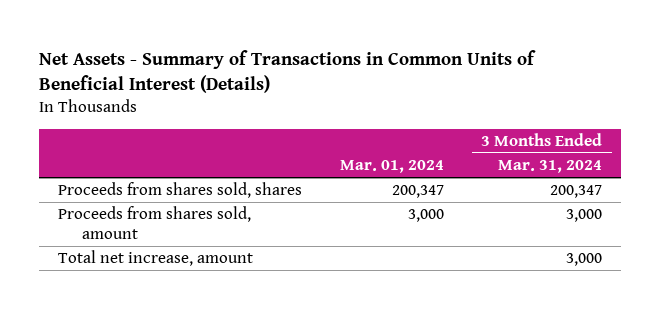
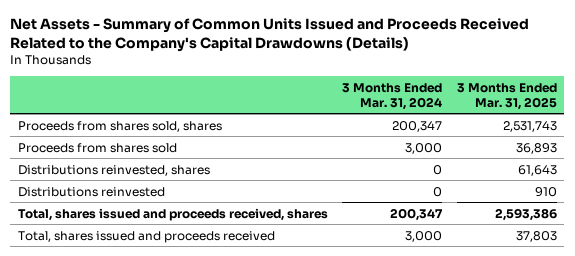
[39,49,537,94] Net Assets - Summary of Transactions in Common Units of Beneficial Interest (Details) -> [10,18,530,52] Net Assets - Summary of Common Units Issued and Proceeds Received Related to the Company's Capital Drawdowns (Details)
[339,160,444,174] Mar. 01, 2024 -> none
none -> [457,82,558,110] 3 Months Ended Mar. 31, 2025
[57,206,251,239] Proceeds from shares sold, amount -> [17,142,177,153] Proceeds from shares sold
none -> [17,164,210,176] Distributions reinvested, shares
none -> [17,186,165,197] Distributions reinvested
none -> [17,207,328,221] Total, shares issued and proceeds received, shares
[57,250,253,267] Total net increase, amount -> [17,230,275,243] Total, shares issued and proceeds received

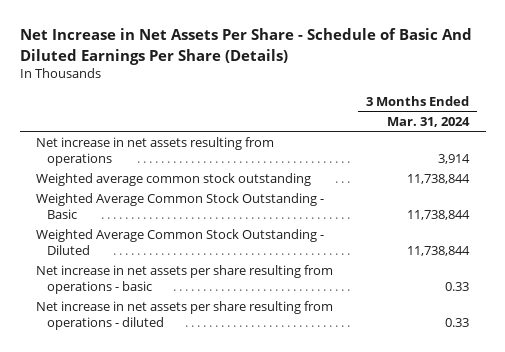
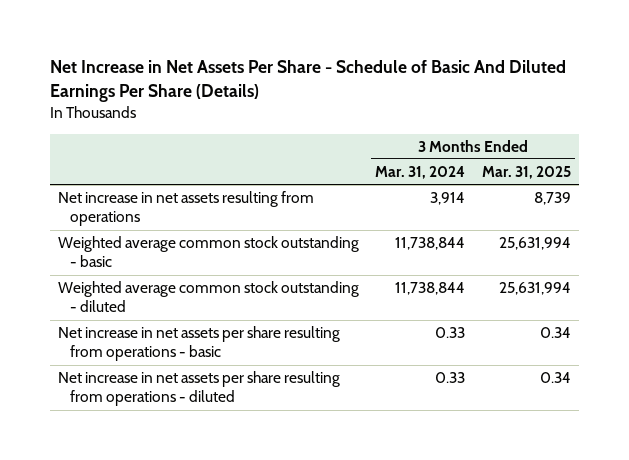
none -> [481,165,571,179] Mar. 31, 2025
[36,172,312,186] Weighted average common stock outstanding -> none
[36,192,325,219] Weighted Average Common Stock Outstanding - Basic -> [57,236,359,268] Weighted average common stock outstanding - basic
[36,228,325,255] Weighted Average Common Stock Outstanding - Diluted -> [57,281,359,313] Weighted average common stock outstanding - diluted

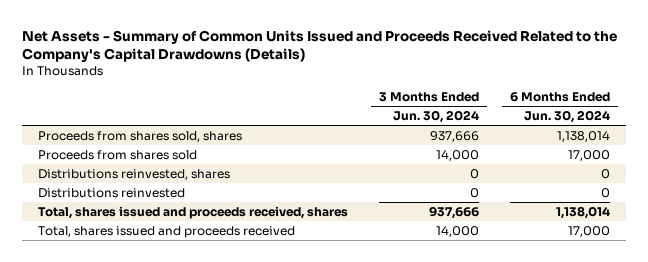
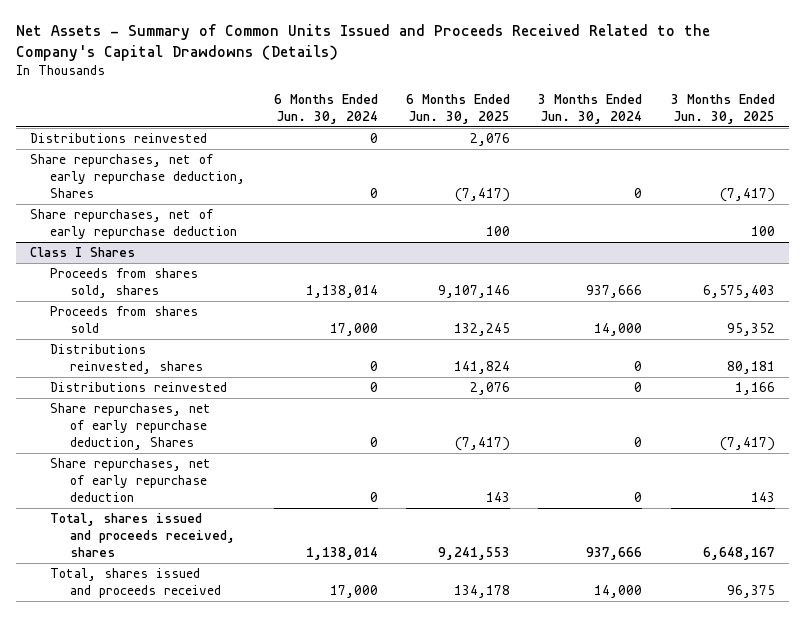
none -> [405,93,510,124] 6 Months Ended Jun. 30, 2025
none -> [670,93,775,124] 3 Months Ended Jun. 30, 2025
none -> [29,133,207,144] Distributions reinvested
none -> [29,154,246,198] Share repurchases, net of early repurchase deduction, Shares
none -> [29,209,238,240] Share repurchases, net of early repurchase deduction
none -> [29,247,135,258] Class I Shares
none -> [50,403,212,450] Share repurchases, net of early repurchase deduction, Shares
none -> [50,458,212,502] Share repurchases, net of early repurchase deduction

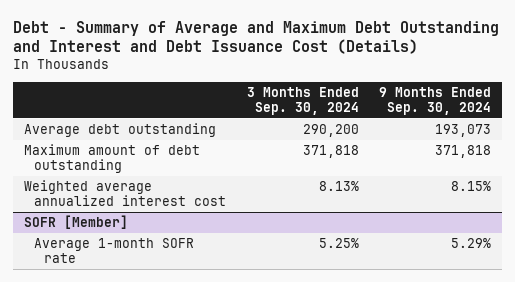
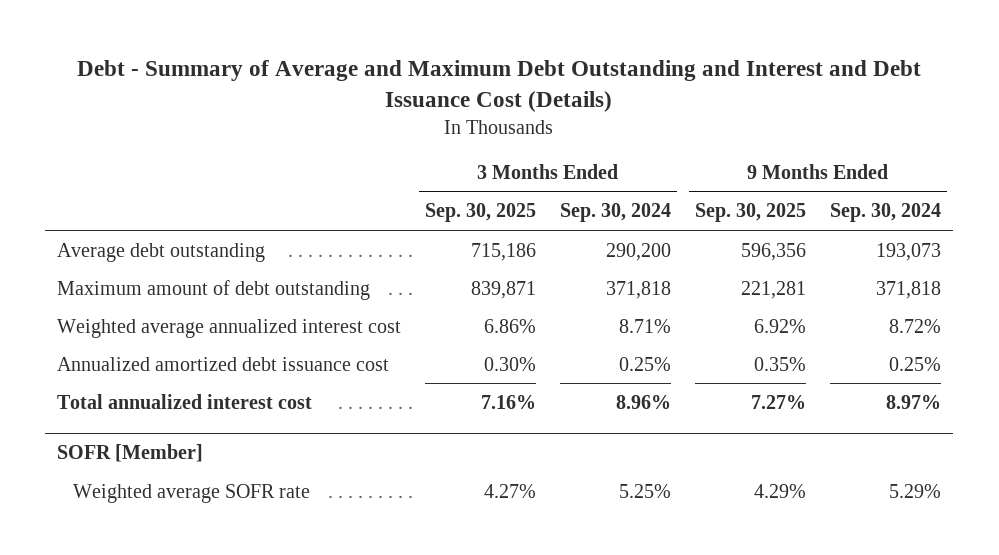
none -> [425,203,537,223] Sep. 30, 2025
none -> [695,203,807,223] Sep. 30, 2025
[318,180,359,191] 8.13% -> [619,318,672,333] 8.71%
[451,180,492,191] 8.15% -> [889,318,942,333] 8.72%
none -> [57,356,390,371] Annualized amortized debt issuance cost
none -> [57,393,313,409] Total annualized interest cost
[33,237,194,264] Average 1-month SOFR rate -> [73,483,311,503] Weighted average SOFR rate

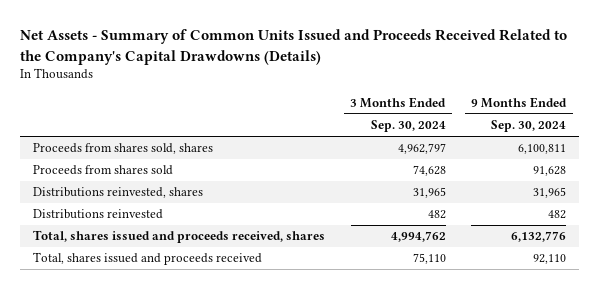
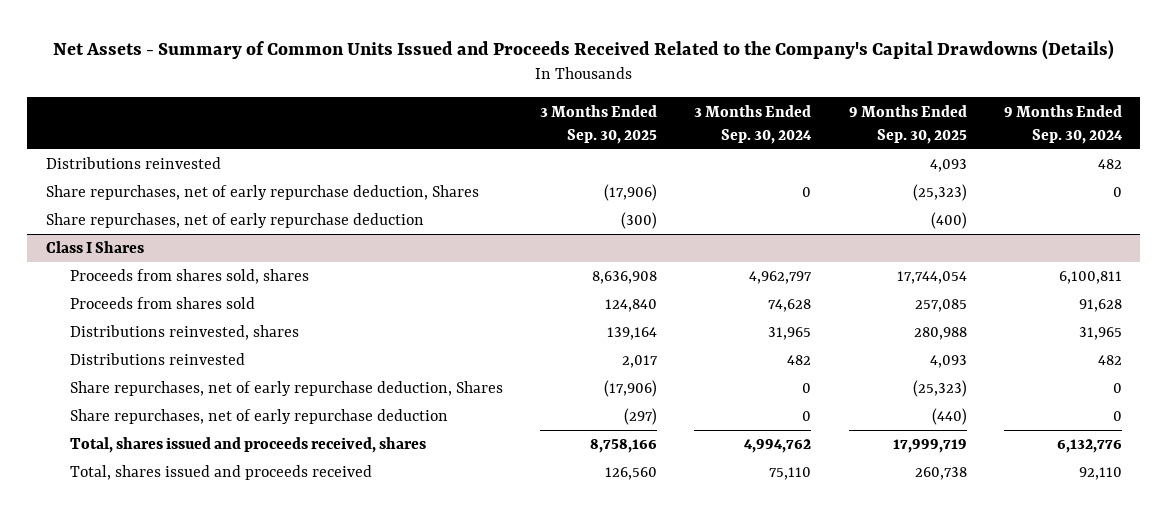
none -> [540,104,658,144] 3 Months Ended Sep. 30, 2025
none -> [848,104,967,144] 9 Months Ended Sep. 30, 2025
none -> [45,157,221,170] Distributions reinvested
none -> [45,185,479,201] Share repurchases, net of early repurchase deduction, Shares
none -> [45,213,424,229] Share repurchases, net of early repurchase deduction
none -> [45,241,144,254] Class I Shares
none -> [70,381,504,397] Share repurchases, net of early repurchase deduction, Shares
none -> [70,409,449,425] Share repurchases, net of early repurchase deduction

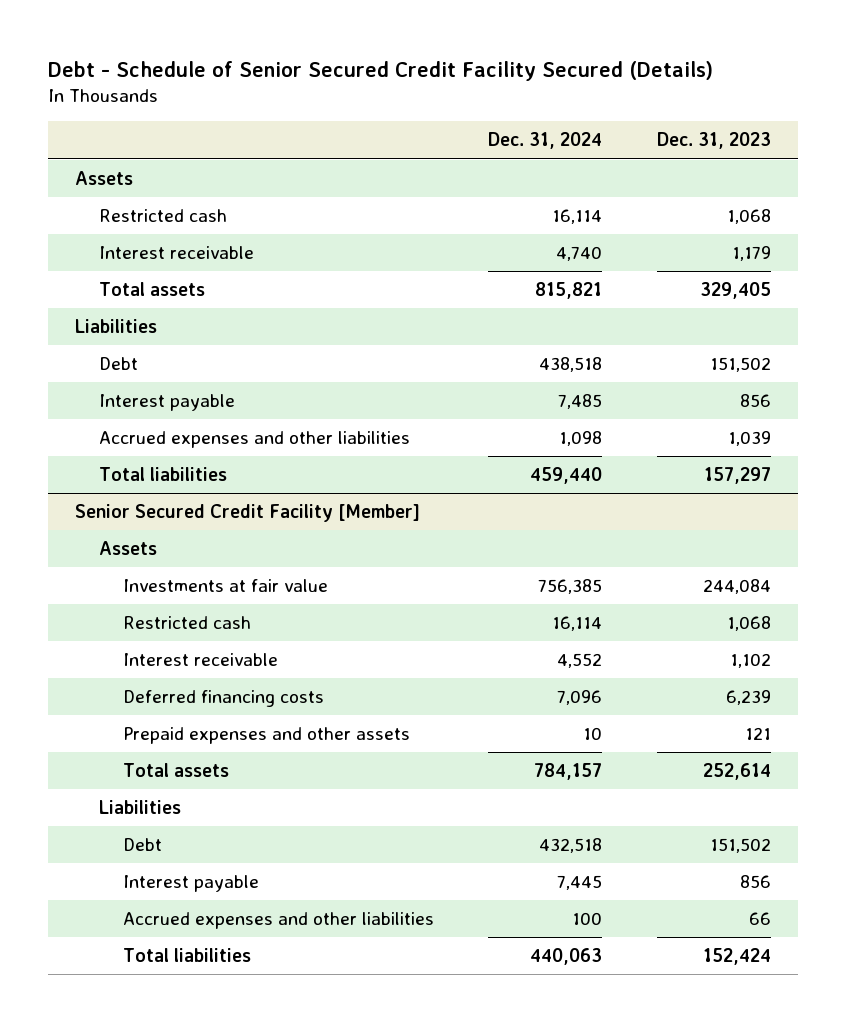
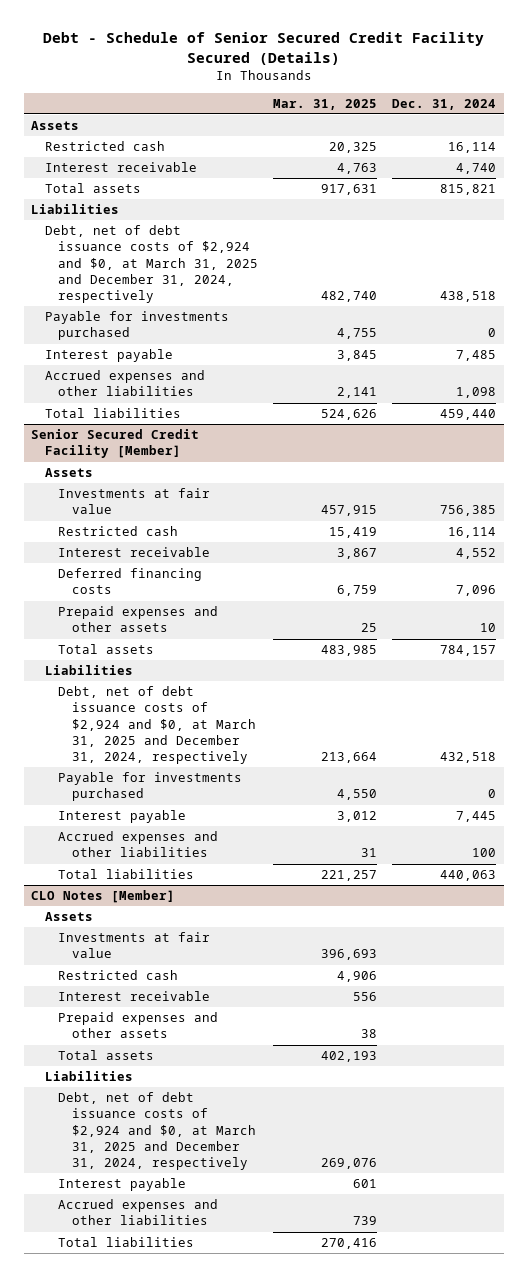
[656,132,771,150] Dec. 31, 2023 -> none
none -> [273,98,378,110] Mar. 31, 2025
[98,357,138,371] Debt -> [44,225,259,304] Debt, net of debt issuance costs of $2,924 and $0, at March 31, 2025 and December 31, 2024, respectively
none -> [44,311,229,341] Payable for investments purchased
[122,838,162,852] Debt -> [58,686,257,765] Debt, net of debt issuance costs of $2,924 and $0, at March 31, 2025 and December 31, 2024, respectively
none -> [58,772,243,802] Payable for investments purchased
none -> [30,890,175,904] CLO Notes [Member]
none -> [44,912,93,922] Assets
none -> [58,932,211,959] Investments at fair value
none -> [58,970,179,981] Restricted cash
none -> [58,991,211,1002] Interest receivable
none -> [58,1012,219,1039] Prepaid expenses and other assets
none -> [58,1050,155,1061] Total assets
none -> [44,1071,133,1082] Liabilities
none -> [58,1092,257,1171] Debt, net of debt issuance costs of $2,924 and $0, at March 31, 2025 and December 31, 2024, respectively
none -> [58,1178,187,1192] Interest payable
none -> [58,1199,219,1226] Accrued expenses and other liabilities
none -> [58,1237,195,1248] Total liabilities

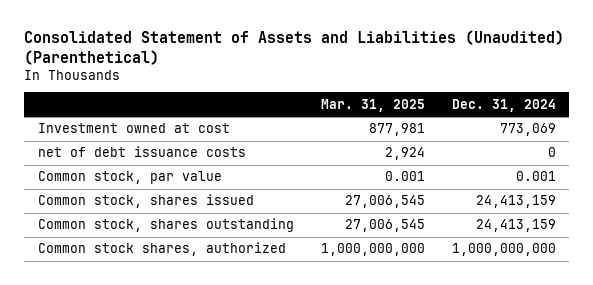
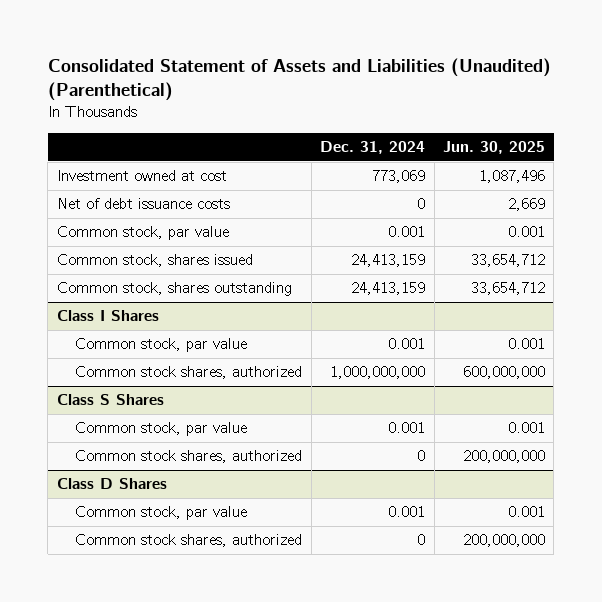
[320,98,425,112] Mar. 31, 2025 -> none
none -> [443,141,546,155] Jun. 30, 2025
[37,146,246,158] net of debt issuance costs -> [56,198,230,210] Net of debt issuance costs
none -> [56,310,159,322] Class I Shares
none -> [75,338,248,353] Common stock, par value
none -> [56,394,164,406] Class S Shares
none -> [75,422,248,437] Common stock, par value
none -> [75,450,303,464] Common stock shares, authorized
none -> [56,478,167,490] Class D Shares
none -> [75,506,248,521] Common stock, par value
none -> [75,534,303,548] Common stock shares, authorized

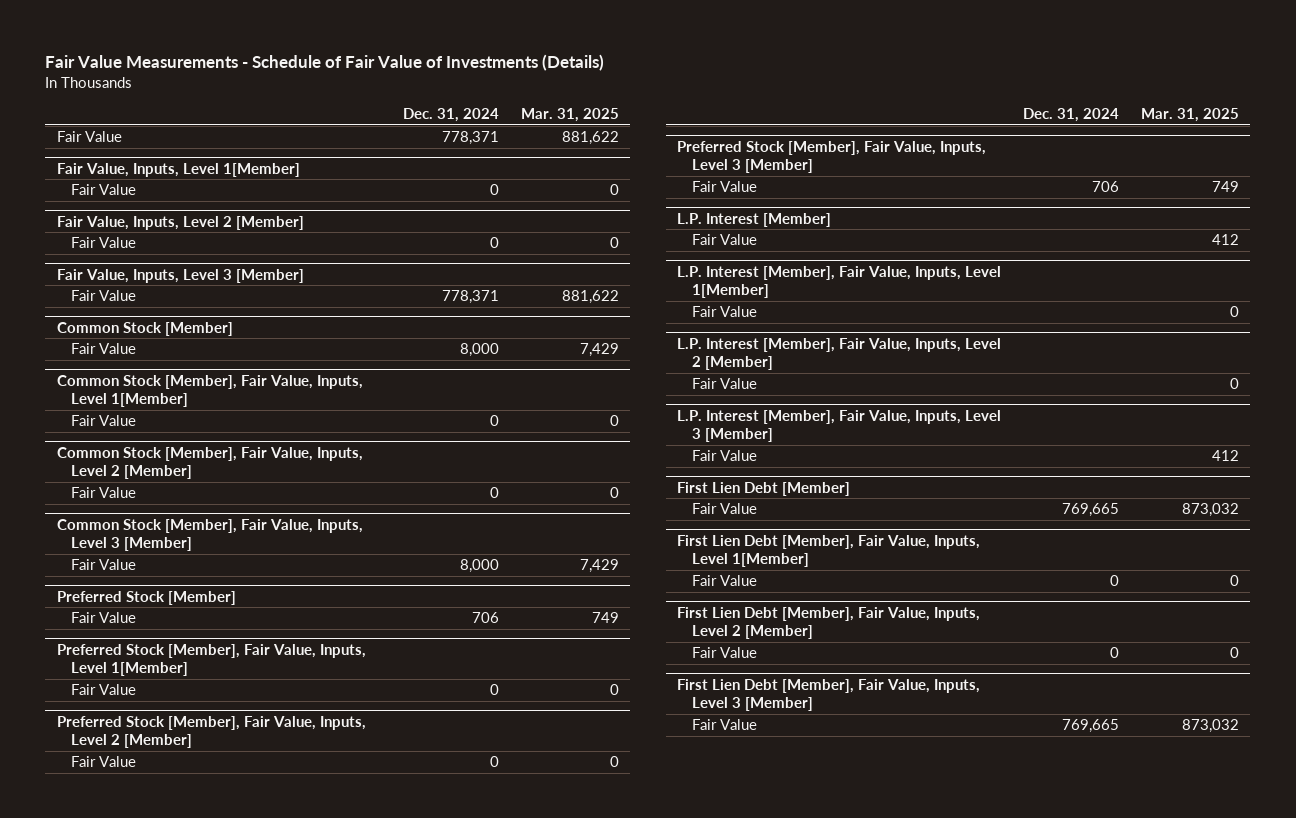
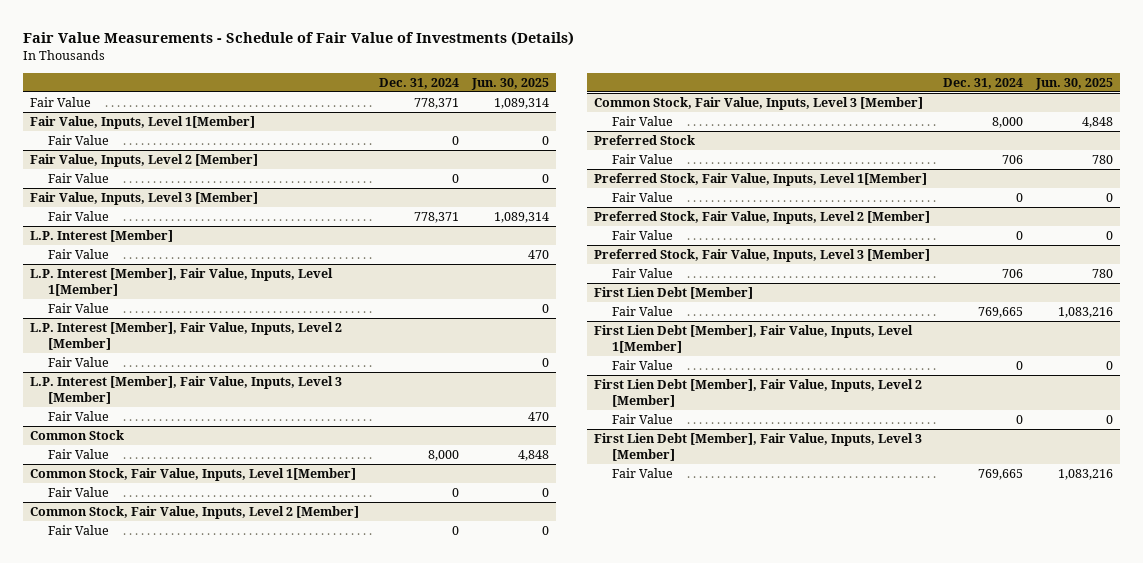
[520,108,619,123] Mar. 31, 2025 -> none
none -> [471,77,550,90] Jun. 30, 2025
[56,321,233,336] Common Stock [Member] -> none
[70,343,136,355] Fair Value -> none
[56,374,363,407] Common Stock [Member], Fair Value, Inputs, Level 1[Member] -> none
[70,415,136,427] Fair Value -> none
[56,446,363,479] Common Stock [Member], Fair Value, Inputs, Level 2 [Member] -> none
[70,487,136,499] Fair Value -> none
[56,518,363,551] Common Stock [Member], Fair Value, Inputs, Level 3 [Member] -> none
[70,559,136,571] Fair Value -> none
[56,590,236,605] Preferred Stock [Member] -> none
[70,612,136,624] Fair Value -> none
[56,643,366,676] Preferred Stock [Member], Fair Value, Inputs, Level 1[Member] -> none
[70,684,136,696] Fair Value -> none
[56,715,366,748] Preferred Stock [Member], Fair Value, Inputs, Level 2 [Member] -> none
[70,756,136,768] Fair Value -> none
[677,140,987,173] Preferred Stock [Member], Fair Value, Inputs, Level 3 [Member] -> none
[691,181,757,193] Fair Value -> none
none -> [29,430,124,441] Common Stock
none -> [48,449,110,460] Fair Value
none -> [29,468,356,482] Common Stock, Fair Value, Inputs, Level 1[Member]
none -> [48,487,110,498] Fair Value
none -> [29,506,359,520] Common Stock, Fair Value, Inputs, Level 2 [Member]
none -> [48,525,110,536] Fair Value
none -> [593,97,923,111] Common Stock, Fair Value, Inputs, Level 3 [Member]
none -> [612,116,674,127] Fair Value
none -> [593,135,695,146] Preferred Stock
none -> [612,154,674,165] Fair Value
none -> [593,173,927,187] Preferred Stock, Fair Value, Inputs, Level 1[Member]
none -> [612,192,674,203] Fair Value
none -> [593,211,930,225] Preferred Stock, Fair Value, Inputs, Level 2 [Member]
none -> [612,230,674,241] Fair Value
none -> [593,249,930,263] Preferred Stock, Fair Value, Inputs, Level 3 [Member]
none -> [612,268,674,279] Fair Value

